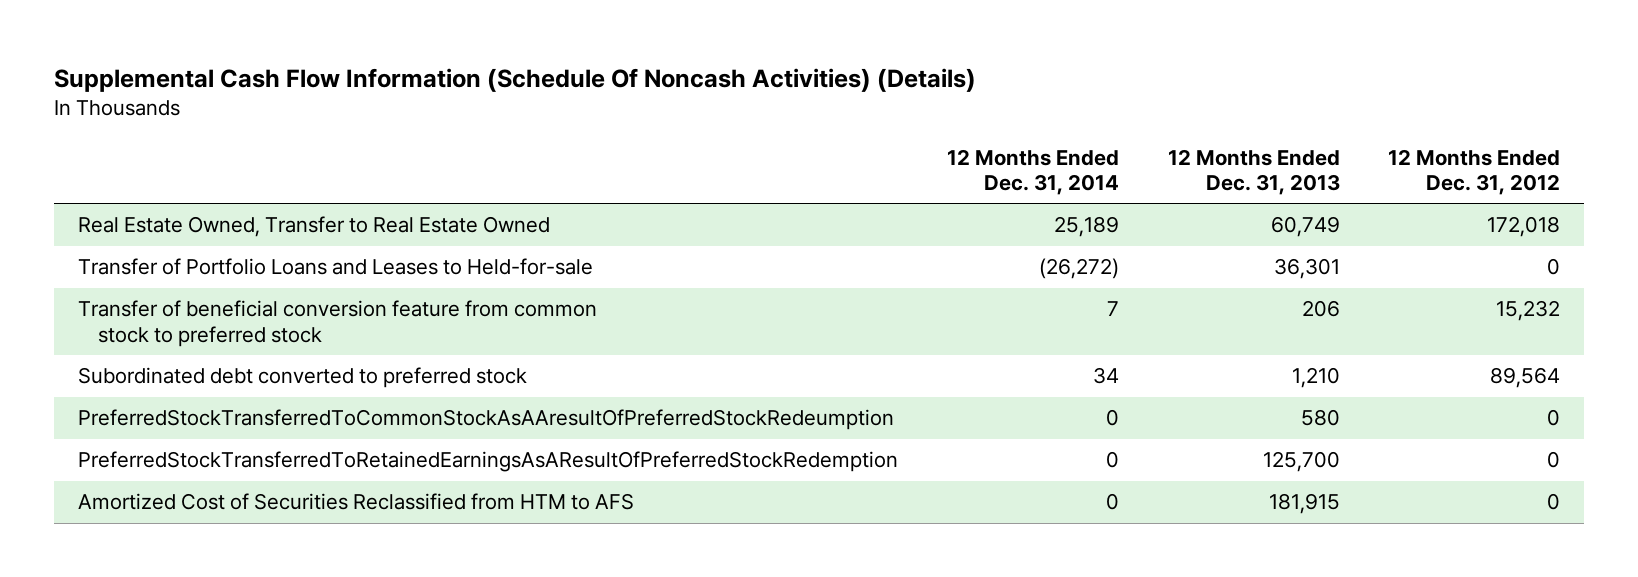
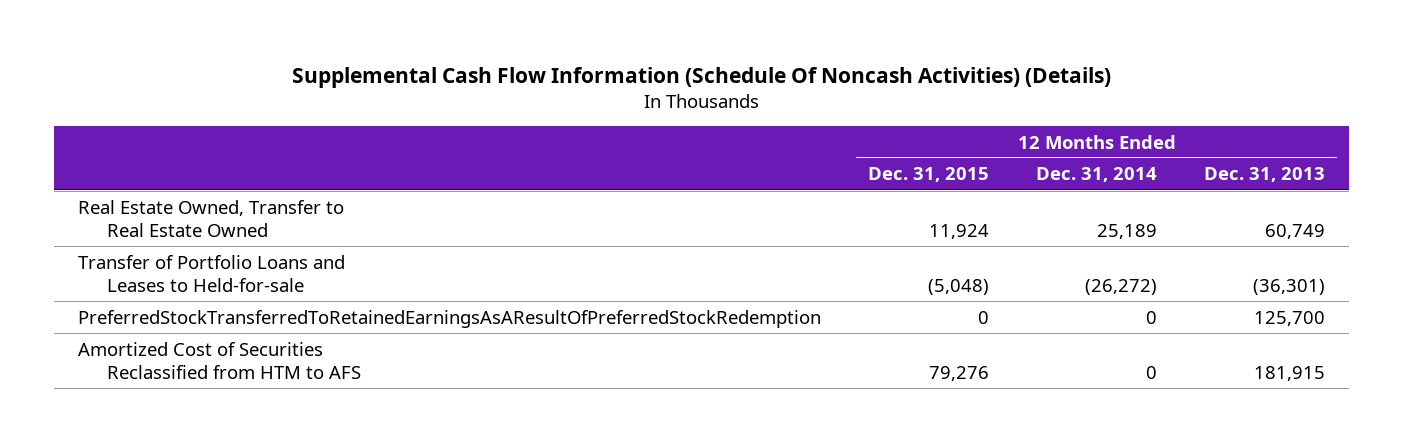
[1388,148,1561,195] 12 Months Ended Dec. 31, 2012 -> none
none -> [867,167,989,183] Dec. 31, 2015
[78,300,598,347] Transfer of beneficial conversion feature from common stock to preferred stock -> none
[78,367,528,389] Subordinated debt converted to preferred stock -> none
[78,409,895,431] PreferredStockTransferredToCommonStockAsAAresultOfPreferredStockRedeumption -> none
[1273,258,1340,280] 36,301 -> [1253,278,1326,295] (36,301)

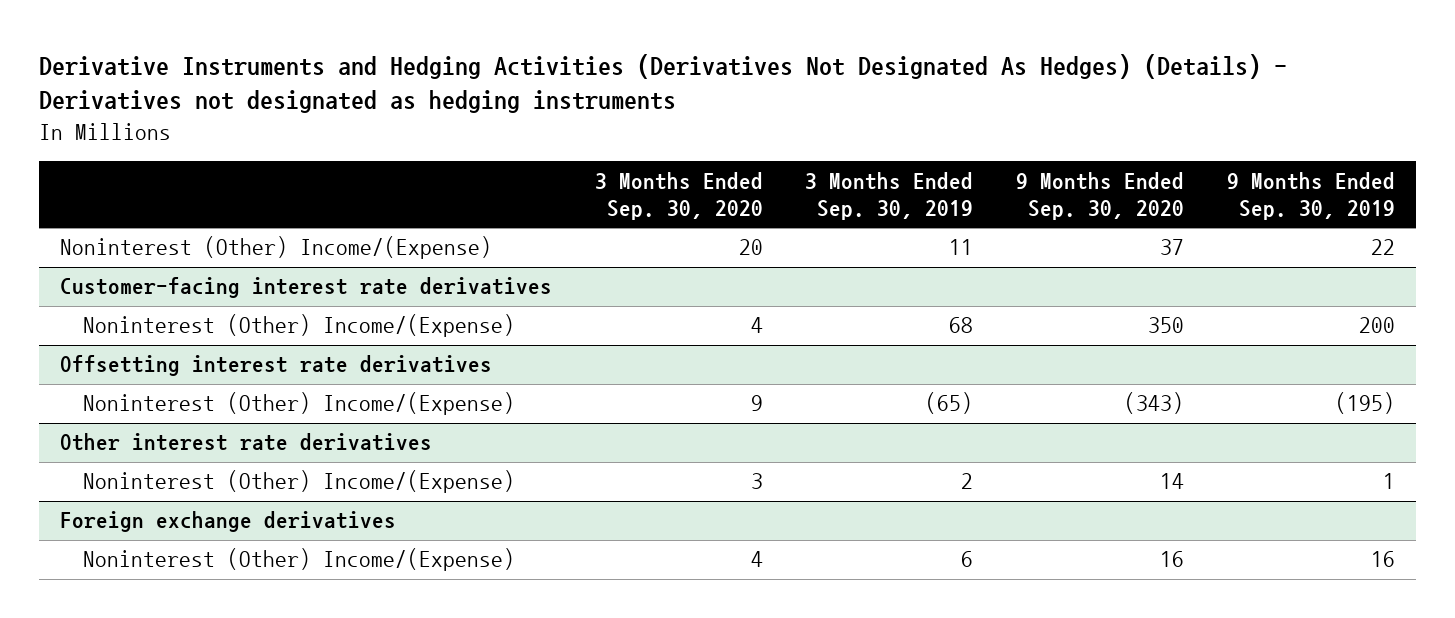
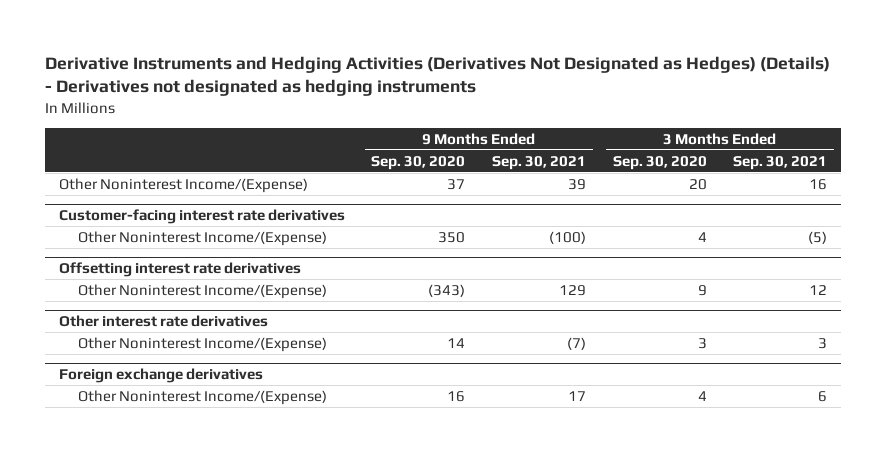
[38,53,1287,114] Derivative Instruments and Hedging Activities (Derivatives Not Designated As Hedges) (Details) - Derivatives not designated as hedging instruments -> [45,55,831,97] Derivative Instruments and Hedging Activities (Derivatives Not Designated as Hedges) (Details) - Derivatives not designated as hedging instruments
[805,171,974,221] 3 Months Ended Sep. 30, 2019 -> none
[1226,171,1395,221] 9 Months Ended Sep. 30, 2019 -> none
none -> [492,155,587,170] Sep. 30, 2021
none -> [733,155,828,170] Sep. 30, 2021
[60,236,493,260] Noninterest (Other) Income/(Expense) -> [58,177,308,193] Other Noninterest Income/(Expense)
[82,314,515,338] Noninterest (Other) Income/(Expense) -> [77,230,327,246] Other Noninterest Income/(Expense)
[82,392,515,416] Noninterest (Other) Income/(Expense) -> [77,283,327,299] Other Noninterest Income/(Expense)
[82,470,515,494] Noninterest (Other) Income/(Expense) -> [77,336,327,352] Other Noninterest Income/(Expense)
[82,548,515,572] Noninterest (Other) Income/(Expense) -> [77,389,327,405] Other Noninterest Income/(Expense)

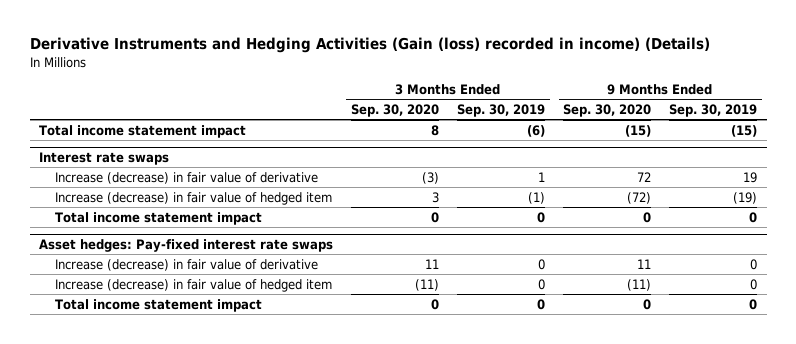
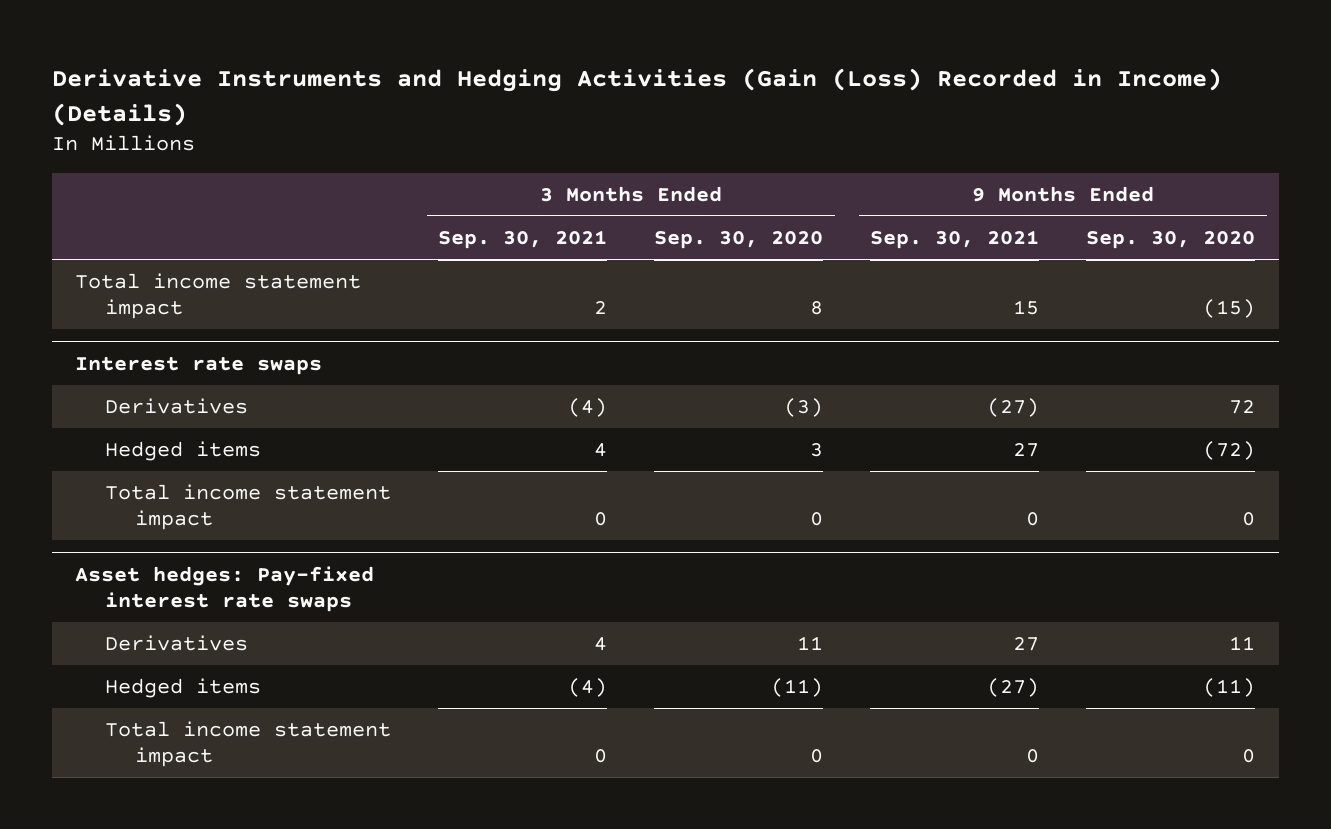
[29,37,710,54] Derivative Instruments and Hedging Activities (Gain (loss) recorded in income) (Details) -> [51,68,1222,126] Derivative Instruments and Hedging Activities (Gain (Loss) Recorded in Income) (Details)
[457,103,546,117] Sep. 30, 2019 -> none
[669,103,758,117] Sep. 30, 2019 -> none
none -> [438,230,608,250] Sep. 30, 2021
none -> [870,230,1040,250] Sep. 30, 2021
[55,171,319,184] Increase (decrease) in fair value of derivative -> [105,398,249,415] Derivatives
[55,191,333,205] Increase (decrease) in fair value of hedged item -> [105,441,262,462] Hedged items
[55,258,319,271] Increase (decrease) in fair value of derivative -> [105,635,249,652] Derivatives
[55,278,333,292] Increase (decrease) in fair value of hedged item -> [105,678,262,699] Hedged items

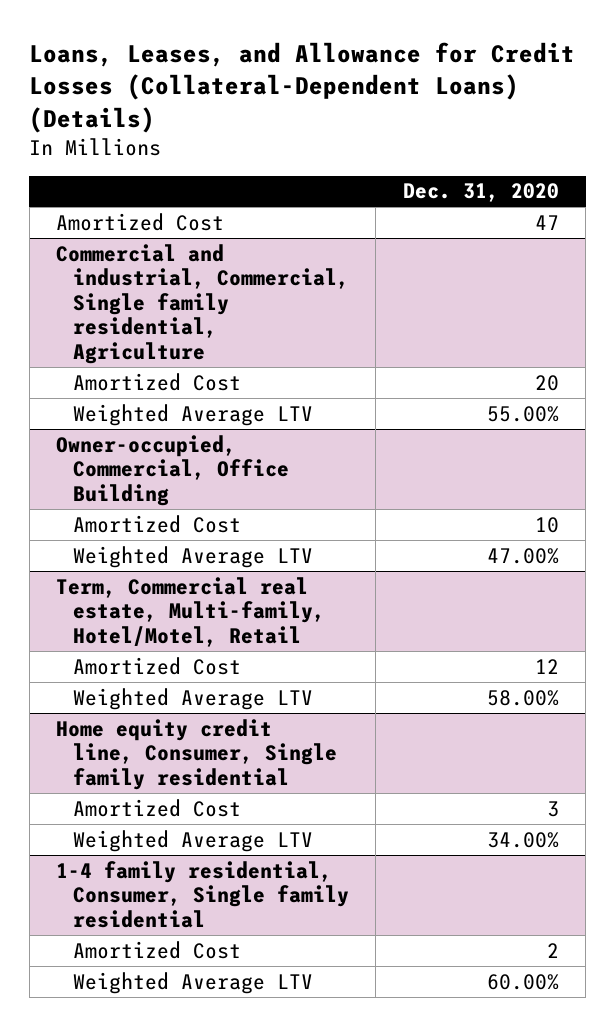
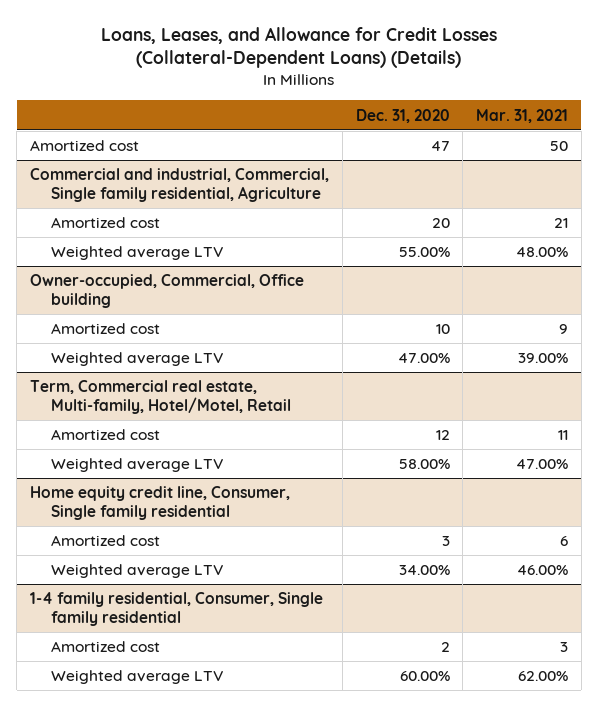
none -> [476,108,569,123] Mar. 31, 2021
[56,212,225,231] Amortized Cost -> [30,140,140,152] Amortized cost
[73,372,242,391] Amortized Cost -> [51,217,161,229] Amortized cost
[73,403,314,426] Weighted Average LTV -> [51,246,224,261] Weighted average LTV
[56,434,290,506] Owner-occupied, Commercial, Office Building -> [30,274,305,308] Owner-occupied, Commercial, Office building
[73,514,242,533] Amortized Cost -> [51,323,161,335] Amortized cost
[73,545,314,568] Weighted Average LTV -> [51,352,224,367] Weighted average LTV
[73,656,242,675] Amortized Cost -> [51,429,161,441] Amortized cost
[73,687,314,710] Weighted Average LTV -> [51,458,224,473] Weighted average LTV
[73,798,242,817] Amortized Cost -> [51,535,161,547] Amortized cost
[73,829,314,852] Weighted Average LTV -> [51,564,224,579] Weighted average LTV
[73,940,242,959] Amortized Cost -> [51,641,161,653] Amortized cost
[73,971,314,994] Weighted Average LTV -> [51,670,224,685] Weighted average LTV

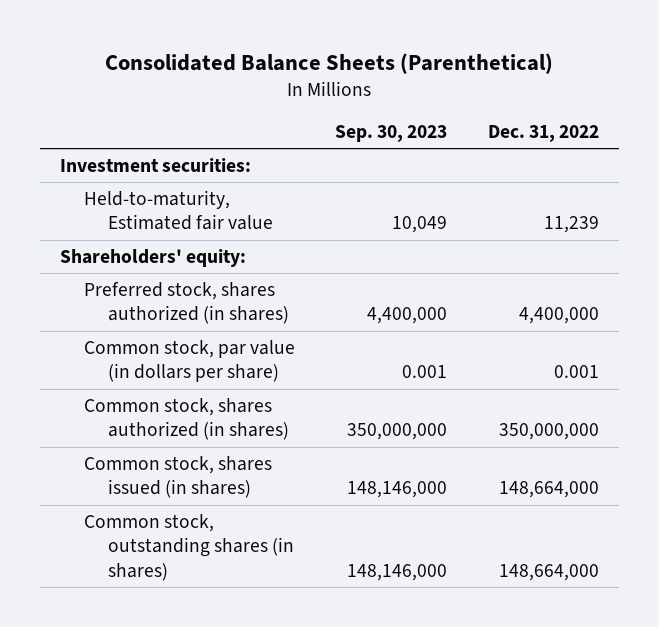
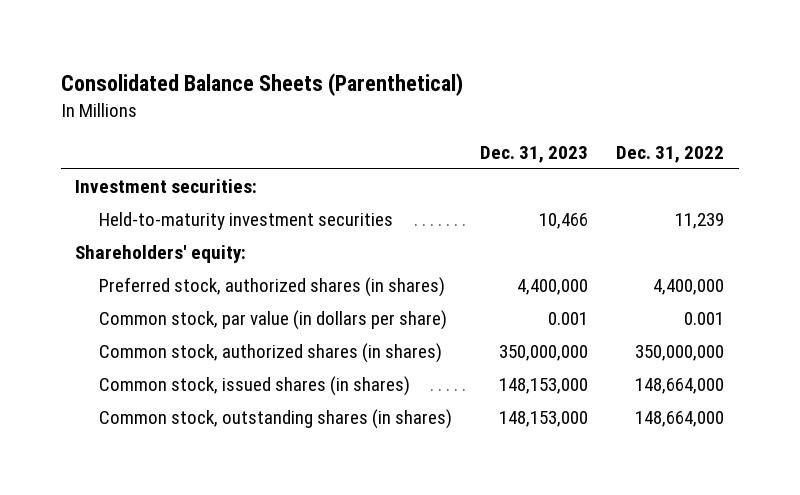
[335,125,448,143] Sep. 30, 2023 -> none
none -> [480,146,589,164] Dec. 31, 2023
[83,189,273,231] Held-to-maturity, Estimated fair value -> [99,212,394,231] Held-to-maturity investment securities
[83,281,289,325] Preferred stock, shares authorized (in shares) -> [99,277,446,298] Preferred stock, authorized shares (in shares)
[83,397,289,441] Common stock, shares authorized (in shares) -> [99,343,443,364] Common stock, authorized shares (in shares)
[83,455,272,499] Common stock, shares issued (in shares) -> [99,376,411,397] Common stock, issued shares (in shares)

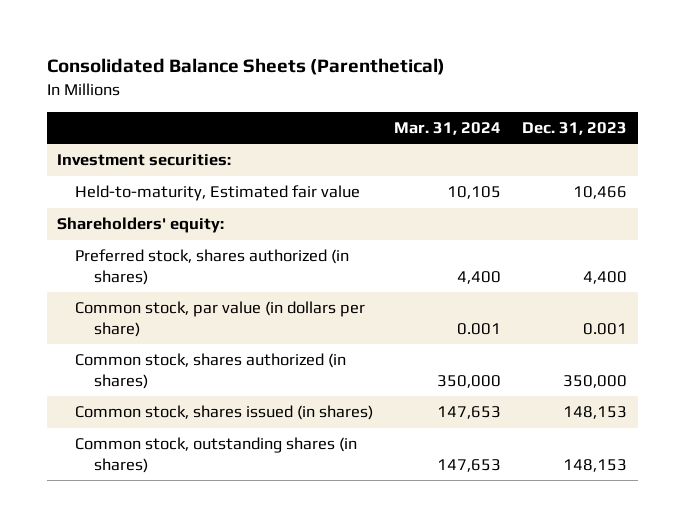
[616,146,725,164] Dec. 31, 2022 -> none
none -> [394,121,502,135] Mar. 31, 2024
[99,212,394,231] Held-to-maturity investment securities -> [75,185,361,202] Held-to-maturity, Estimated fair value
[99,277,446,298] Preferred stock, authorized shares (in shares) -> [75,249,350,285] Preferred stock, shares authorized (in shares)
[517,279,589,296] 4,400,000 -> [583,270,628,284] 4,400
[99,343,443,364] Common stock, authorized shares (in shares) -> [75,353,347,389] Common stock, shares authorized (in shares)
[499,345,589,362] 350,000,000 -> [563,374,628,388] 350,000
[99,376,411,397] Common stock, issued shares (in shares) -> [75,405,374,421] Common stock, shares issued (in shares)
[499,378,589,395] 148,153,000 -> [563,406,628,420] 148,153
[499,411,589,428] 148,153,000 -> [563,458,628,472] 148,153

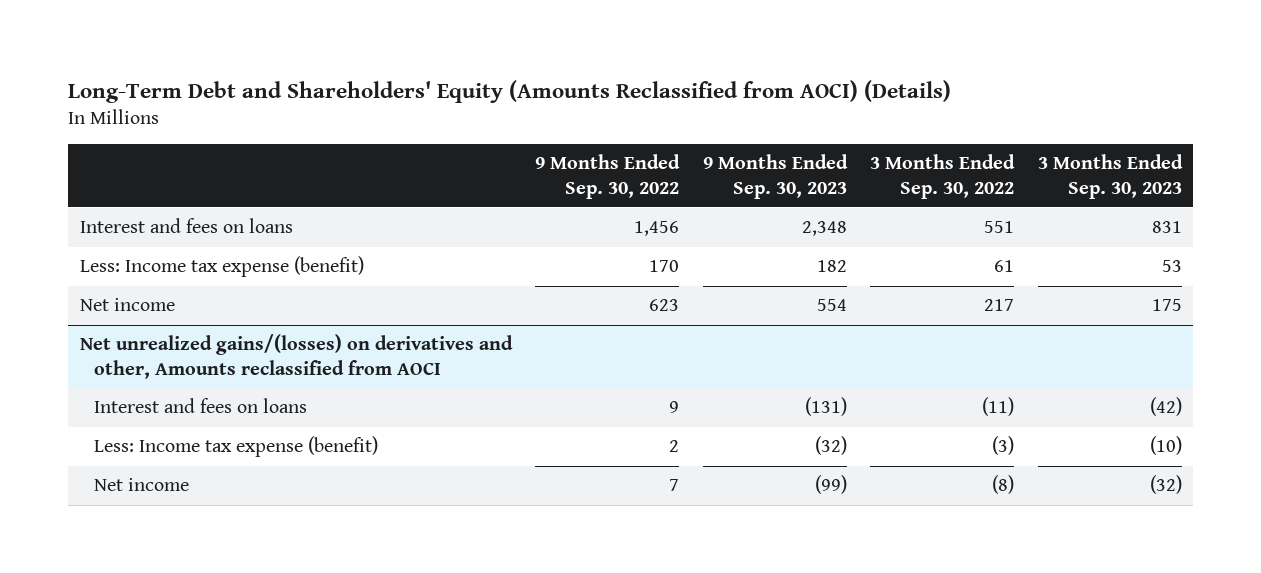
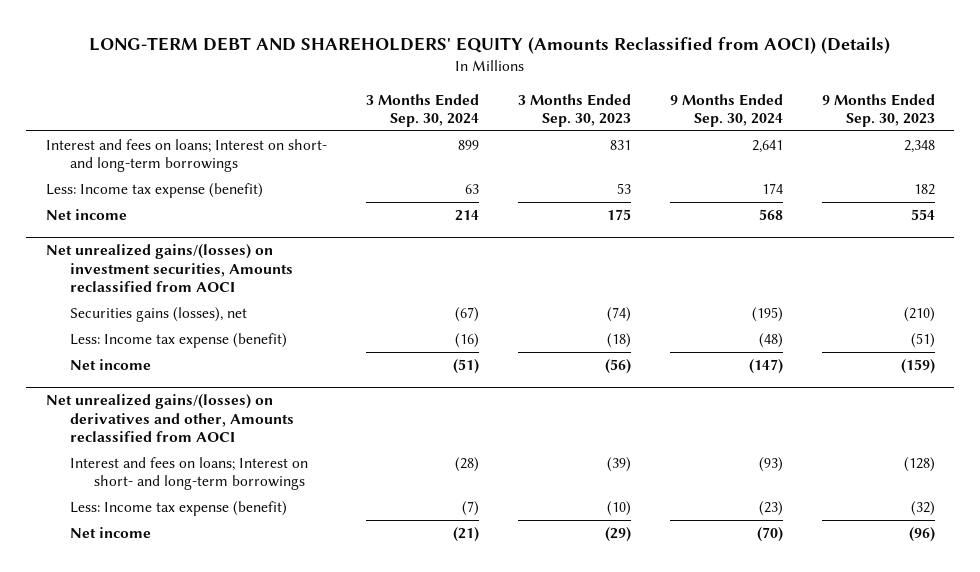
[67,79,951,103] Long-Term Debt and Shareholders' Equity (Amounts Reclassified from AOCI) (Details) -> [89,37,891,55] LONG-TERM DEBT AND SHAREHOLDERS' EQUITY (Amounts Reclassified from AOCI) (Details)
[535,153,681,199] 9 Months Ended Sep. 30, 2022 -> none
[870,153,1016,199] 3 Months Ended Sep. 30, 2022 -> none
none -> [365,93,479,128] 3 Months Ended Sep. 30, 2024
none -> [669,93,783,128] 9 Months Ended Sep. 30, 2024
[79,218,293,234] Interest and fees on loans -> [45,138,327,173] Interest and fees on loans; Interest on short- and long-term borrowings
none -> [45,244,294,292] Net unrealized gains/(losses) on investment securities, Amounts reclassified from AOCI
none -> [70,306,248,322] Securities gains (losses), net
none -> [70,332,288,348] Less: Income tax expense (benefit)
none -> [70,358,152,370] Net income
[93,398,307,414] Interest and fees on loans -> [70,456,309,491] Interest and fees on loans; Interest on short- and long-term borrowings
[804,397,847,417] (131) -> [903,456,935,472] (128)
[1149,397,1182,417] (42) -> [606,456,631,472] (39)
[814,475,847,495] (99) -> [908,526,935,542] (96)
[1149,475,1182,495] (32) -> [604,526,631,542] (29)

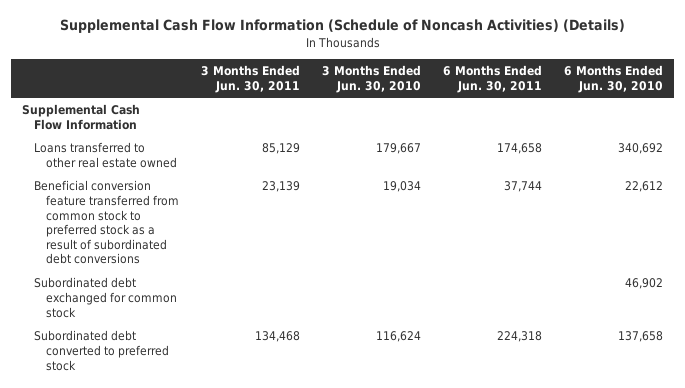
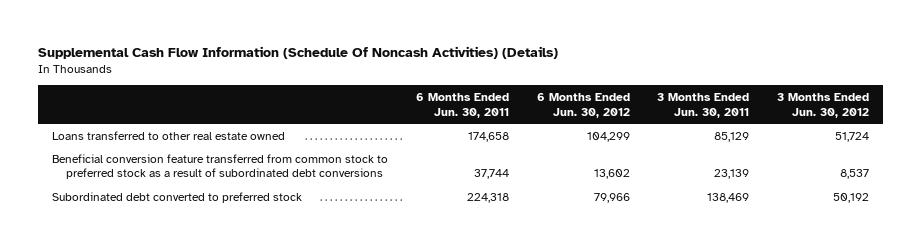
[59,19,625,34] Supplemental Cash Flow Information (Schedule of Noncash Activities) (Details) -> [38,46,559,60] Supplemental Cash Flow Information (Schedule Of Noncash Activities) (Details)
[322,65,422,93] 3 Months Ended Jun. 30, 2010 -> none
[563,65,663,93] 6 Months Ended Jun. 30, 2010 -> none
none -> [536,92,630,118] 6 Months Ended Jun. 30, 2012
none -> [776,92,869,118] 3 Months Ended Jun. 30, 2012
[22,104,141,130] Supplemental Cash Flow Information -> none
[34,277,178,318] Subordinated debt exchanged for common stock -> none
[255,331,301,343] 134,468 -> [707,192,750,203] 138,469

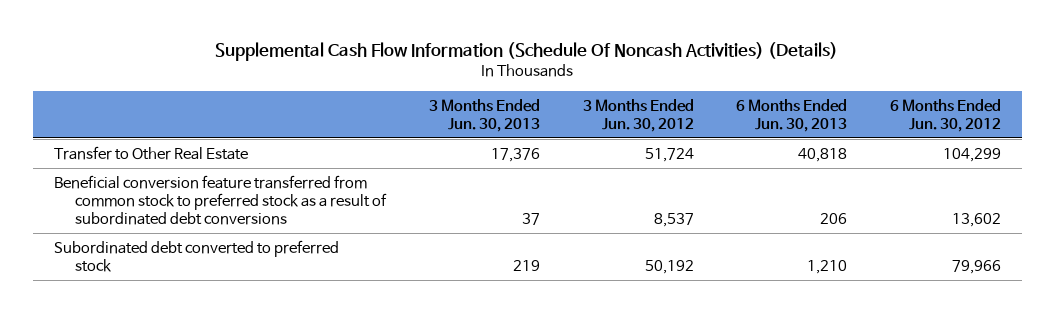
[415,92,509,118] 6 Months Ended Jun. 30, 2011 -> none
[657,92,750,118] 3 Months Ended Jun. 30, 2011 -> none
none -> [428,98,540,132] 3 Months Ended Jun. 30, 2013
none -> [736,98,848,132] 6 Months Ended Jun. 30, 2013
[52,130,286,140] Loans transferred to other real estate owned -> [53,145,248,160] Transfer to Other Real Estate

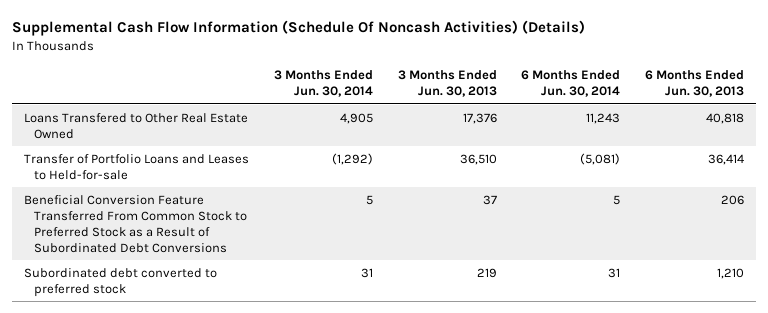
[582,98,694,132] 3 Months Ended Jun. 30, 2012 -> none
[889,98,1001,132] 6 Months Ended Jun. 30, 2012 -> none
none -> [274,70,374,98] 3 Months Ended Jun. 30, 2014
none -> [521,70,621,98] 6 Months Ended Jun. 30, 2014
[53,145,248,160] Transfer to Other Real Estate -> [24,112,249,139] Loans Transfered to Other Real Estate Owned
none -> [24,153,250,180] Transfer of Portfolio Loans and Leases to Held-for-sale
[53,174,388,225] Beneficial conversion feature transferred from common stock to preferred stock as a result of subordinated debt conversions -> [24,194,248,253] Beneficial Conversion Feature Transferred From Common Stock to Preferred Stock as a Result of Subordinated Debt Conversions

